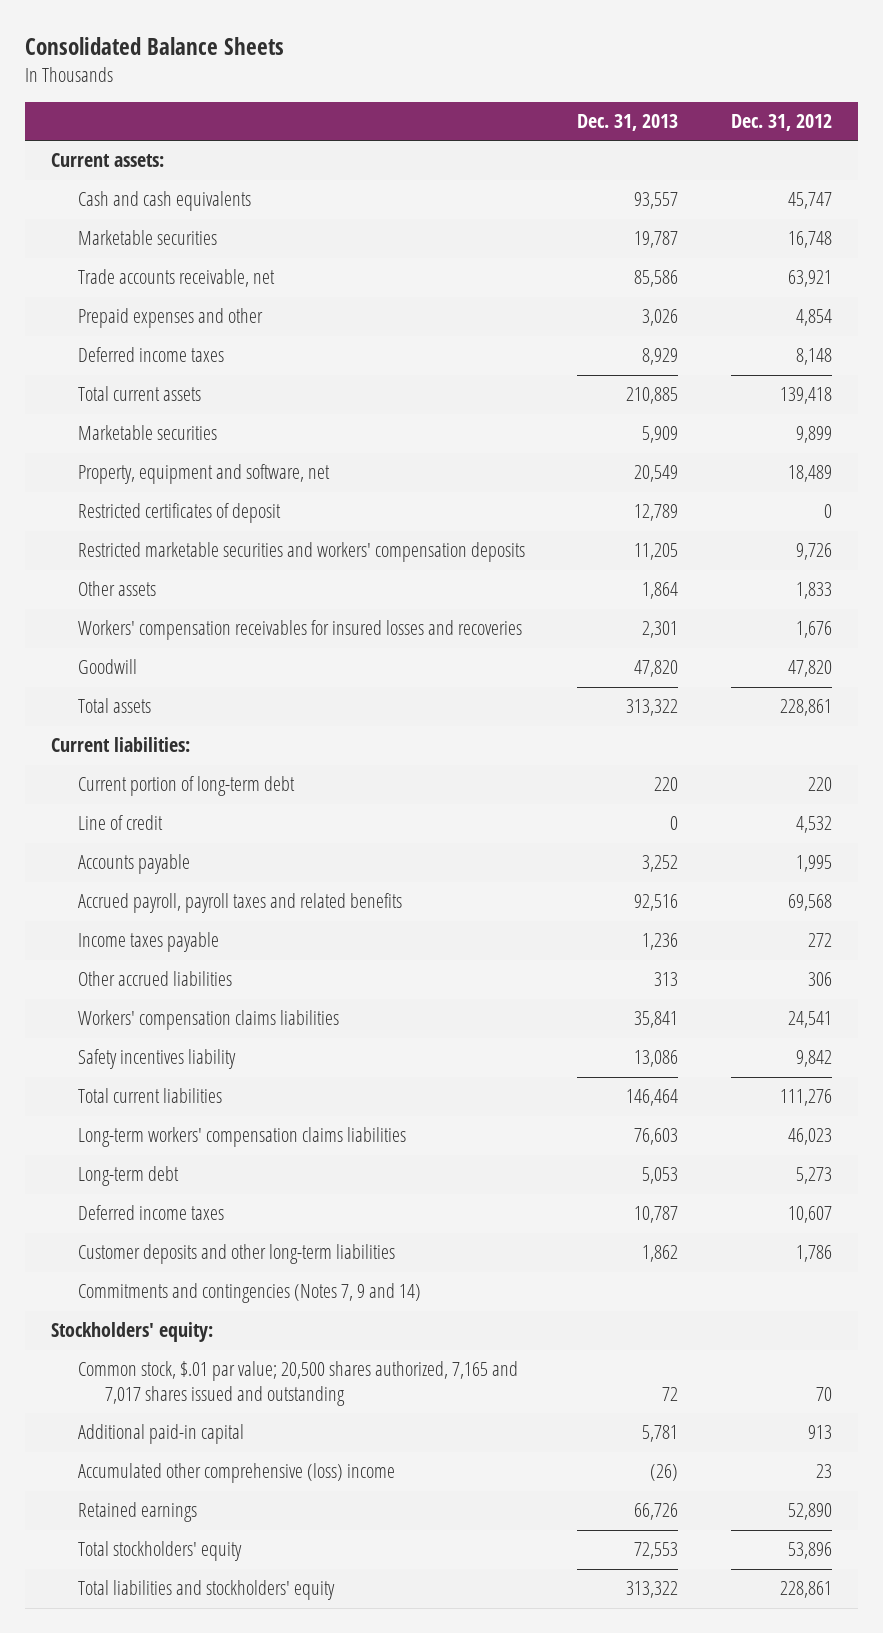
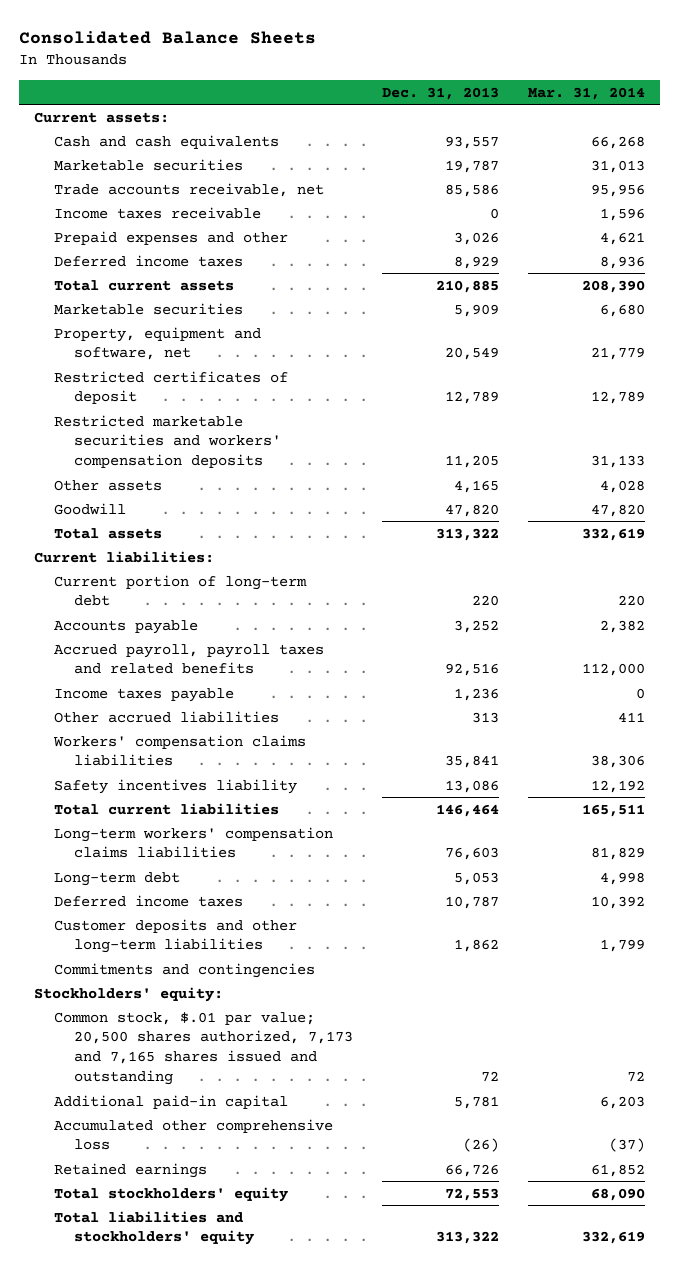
[730,114,832,132] Dec. 31, 2012 -> none
none -> [528,86,646,100] Mar. 31, 2014
none -> [53,206,261,219] Income taxes receivable
[77,620,522,641] Workers' compensation receivables for insured losses and recoveries -> none
[642,582,679,600] 1,864 -> [454,479,500,493] 4,165
[77,815,163,831] Line of credit -> none
[77,1283,421,1304] Commitments and contingencies (Notes 7, 9 and 14) -> [53,962,315,978] Commitments and contingencies
[77,1361,518,1406] Common stock, $.01 par value; 20,500 shares authorized, 7,165 and 7,017 shares issued and outstanding -> [53,1011,354,1085] Common stock, $.01 par value; 20,500 shares authorized, 7,173 and 7,165 shares issued and outstanding
[77,1463,395,1484] Accumulated other comprehensive (loss) income -> [53,1118,333,1151] Accumulated other comprehensive loss

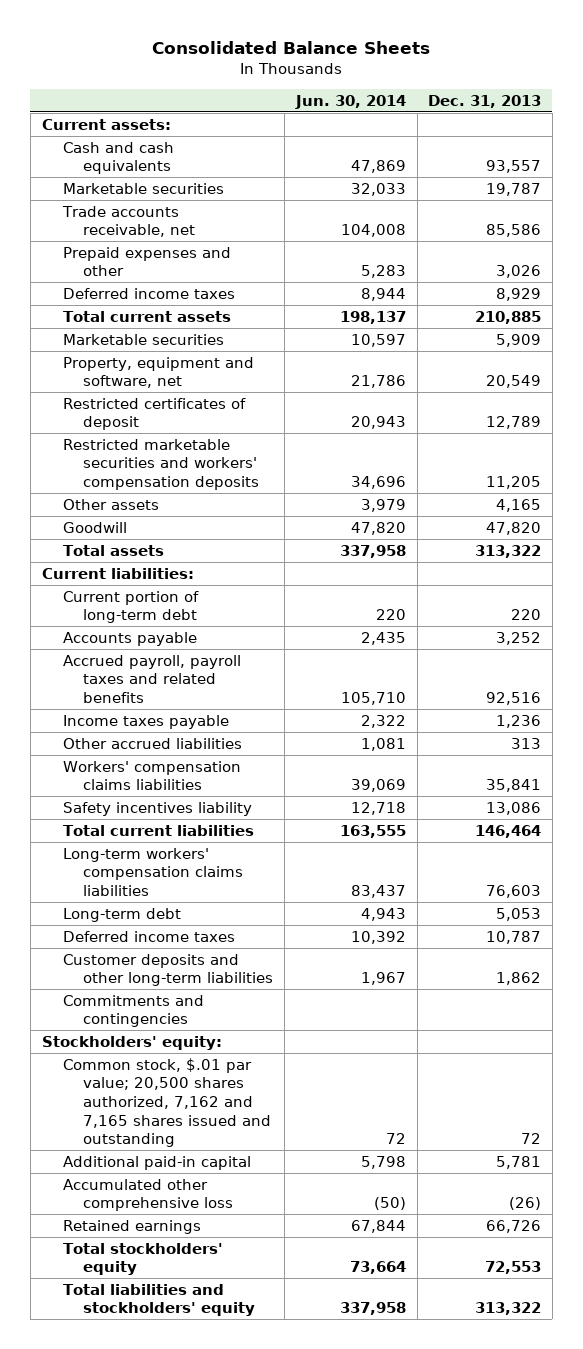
[528,86,646,100] Mar. 31, 2014 -> none
none -> [294,94,406,109] Jun. 30, 2014
[53,206,261,219] Income taxes receivable -> none
[53,1011,354,1085] Common stock, $.01 par value; 20,500 shares authorized, 7,173 and 7,165 shares issued and outstanding -> [62,1057,272,1148] Common stock, $.01 par value; 20,500 shares authorized, 7,162 and 7,165 shares issued and outstanding

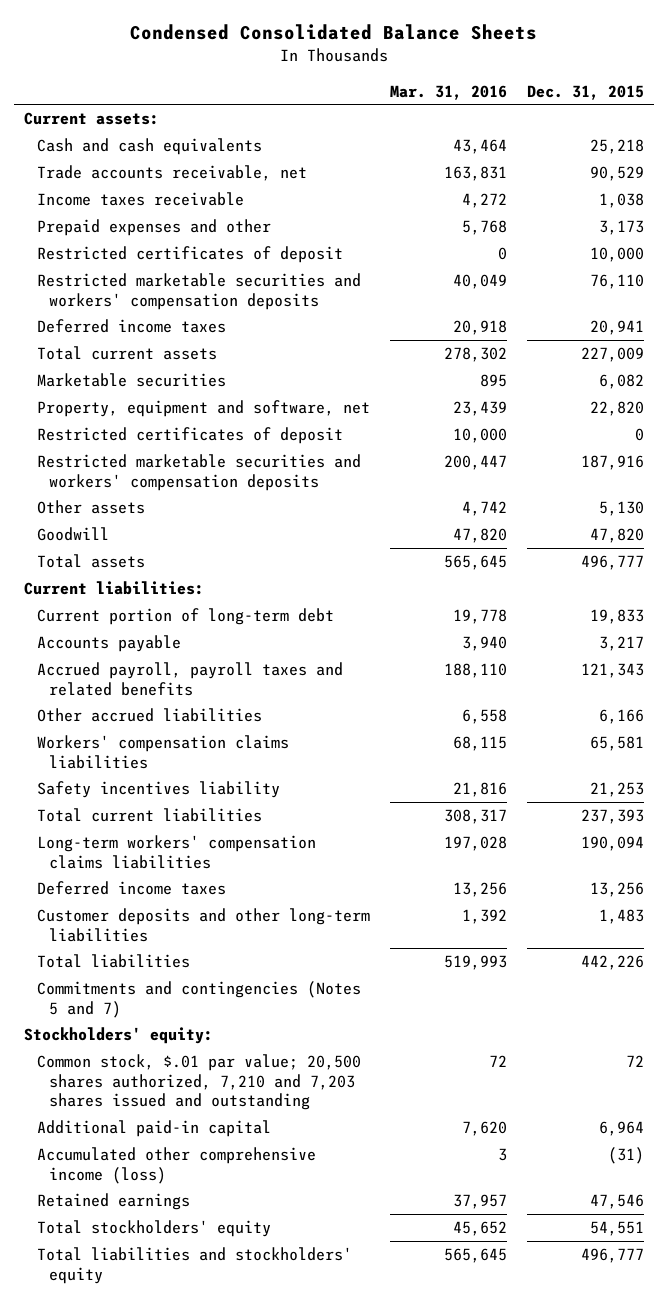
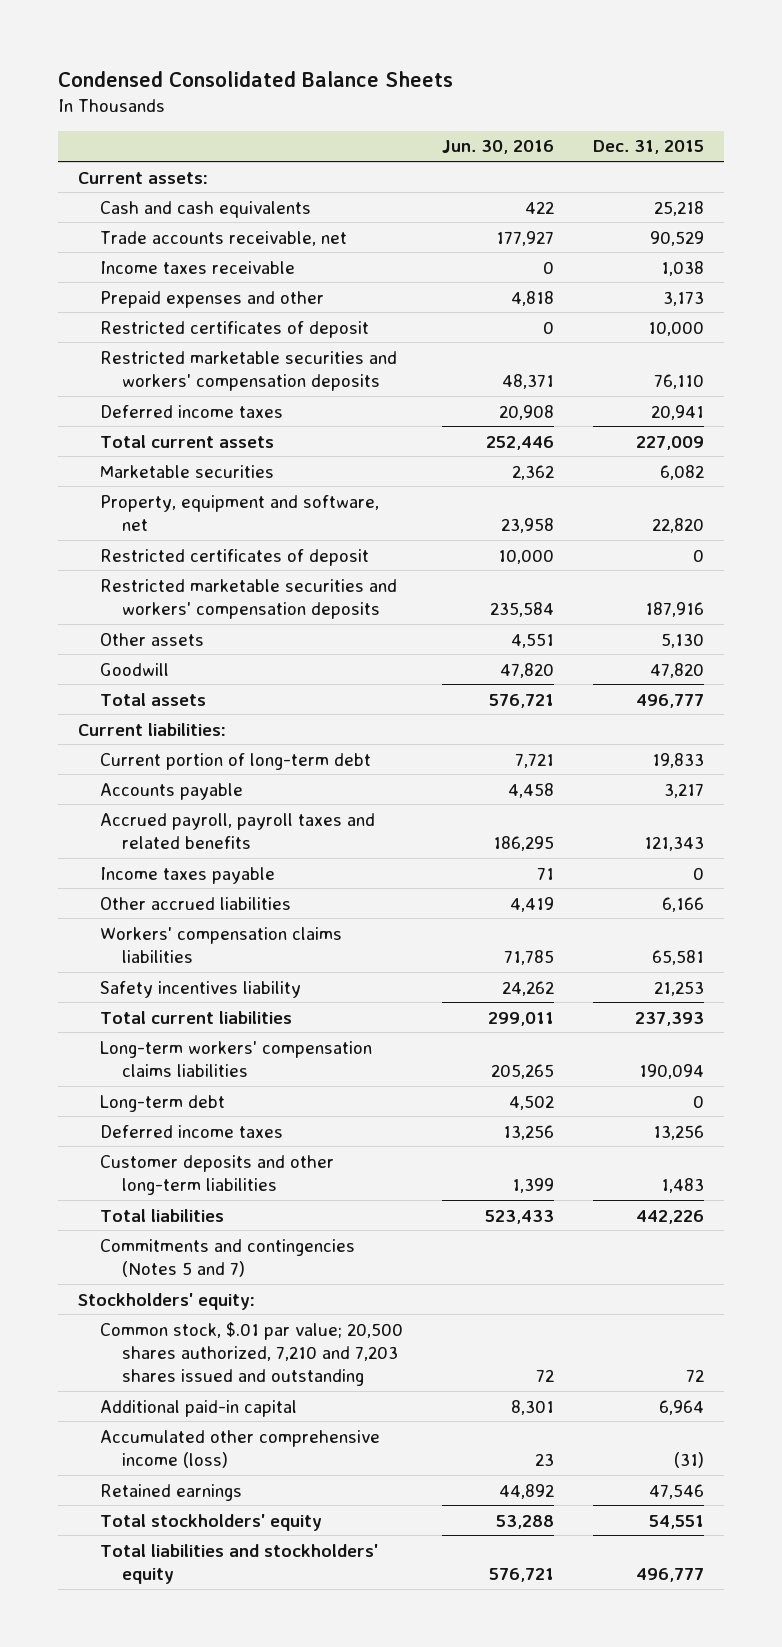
[389,84,507,100] Mar. 31, 2016 -> none
none -> [441,140,554,155] Jun. 30, 2016
none -> [99,866,275,884] Income taxes payable
none -> [99,1094,225,1112] Long-term debt

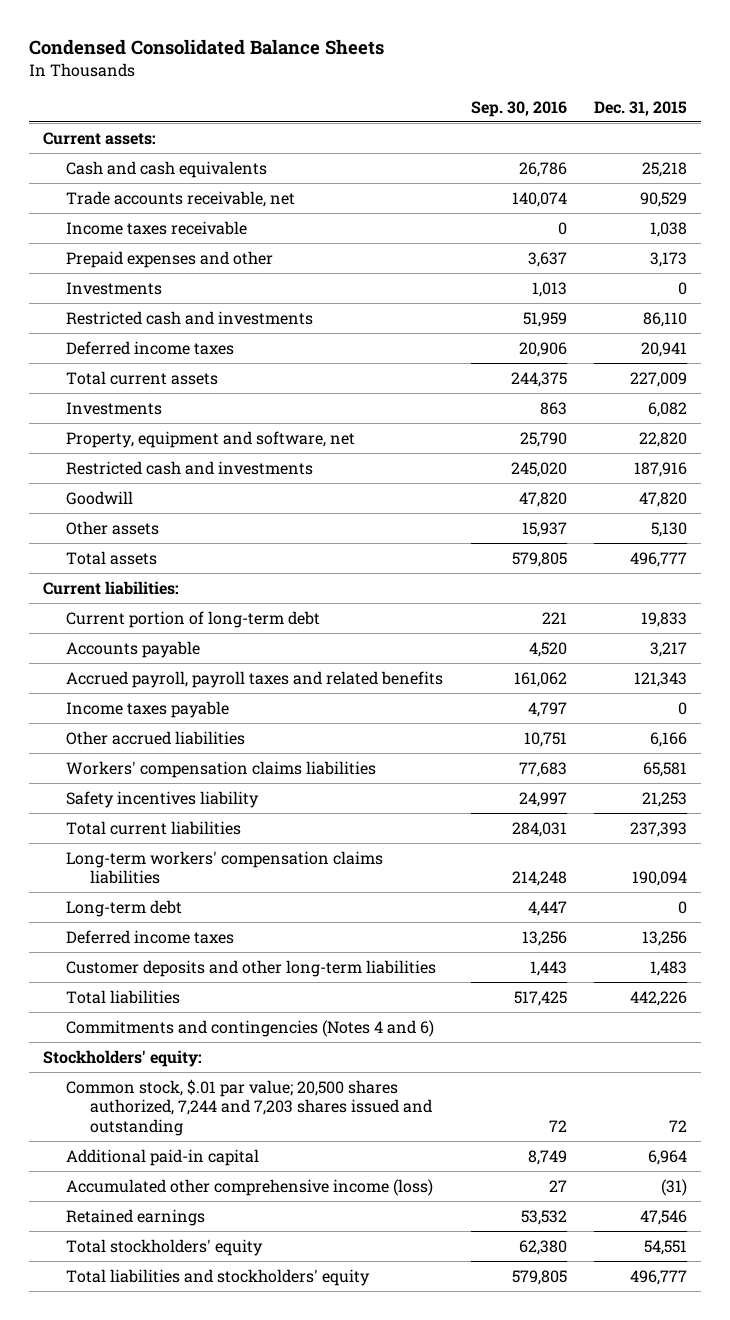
[441,140,554,155] Jun. 30, 2016 -> none
none -> [470,100,567,117] Sep. 30, 2016
[99,320,369,338] Restricted certificates of deposit -> none
[99,350,397,391] Restricted marketable securities and workers' compensation deposits -> none
none -> [66,281,163,295] Investments
none -> [66,310,314,325] Restricted cash and investments
[99,464,274,478] Marketable securities -> [66,401,163,415] Investments
[99,548,369,566] Restricted certificates of deposit -> none
[99,578,397,619] Restricted marketable securities and workers' compensation deposits -> [66,460,314,475] Restricted cash and investments
[99,632,204,646] Other assets -> [66,520,160,535] Other assets
[99,1238,355,1277] Commitments and contingencies (Notes 5 and 7) -> [66,1019,435,1037] Commitments and contingencies (Notes 4 and 6)
[99,1321,403,1387] Common stock, $.01 par value; 20,500 shares authorized, 7,210 and 7,203 shares issued and outstanding -> [66,1078,433,1136] Common stock, $.01 par value; 20,500 shares authorized, 7,244 and 7,203 shares issued and outstanding

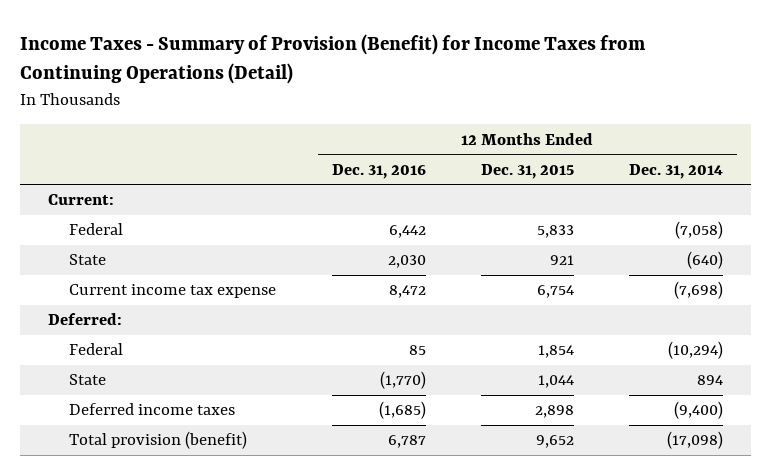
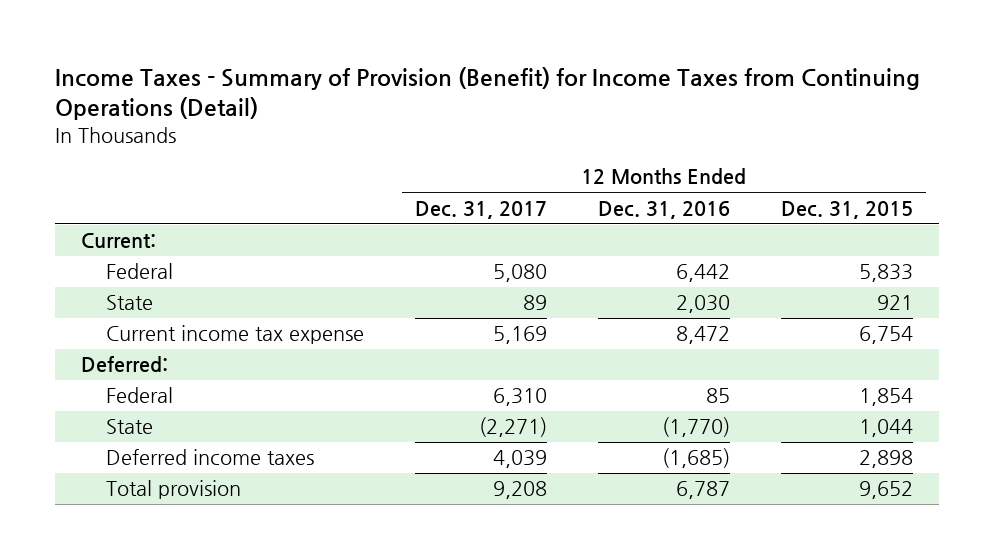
[629,163,724,179] Dec. 31, 2014 -> none
none -> [414,200,547,219] Dec. 31, 2017
[69,431,248,450] Total provision (benefit) -> [105,480,241,500] Total provision

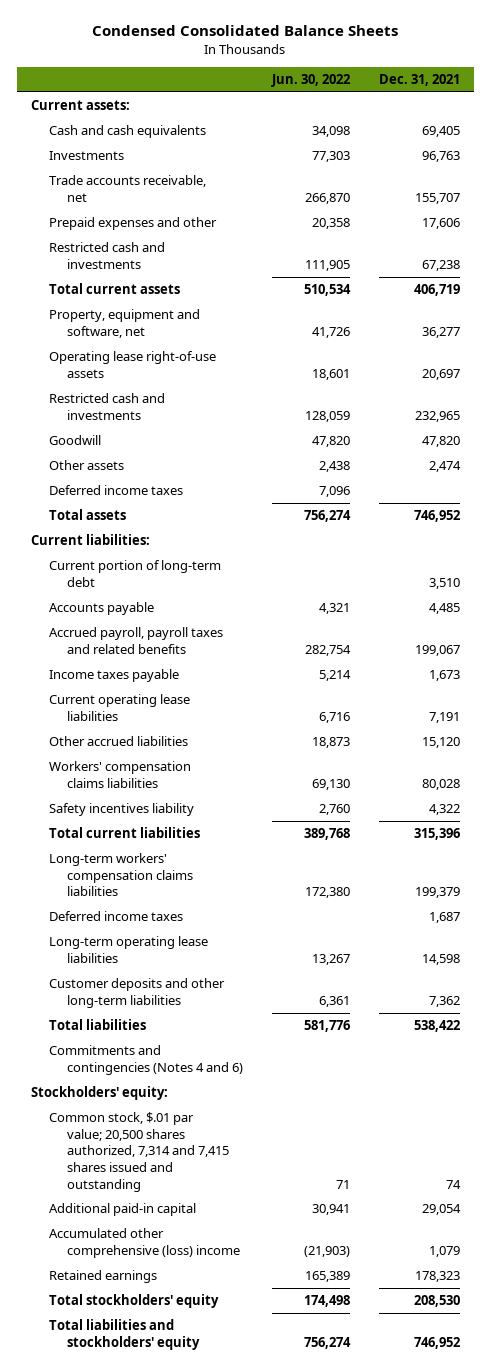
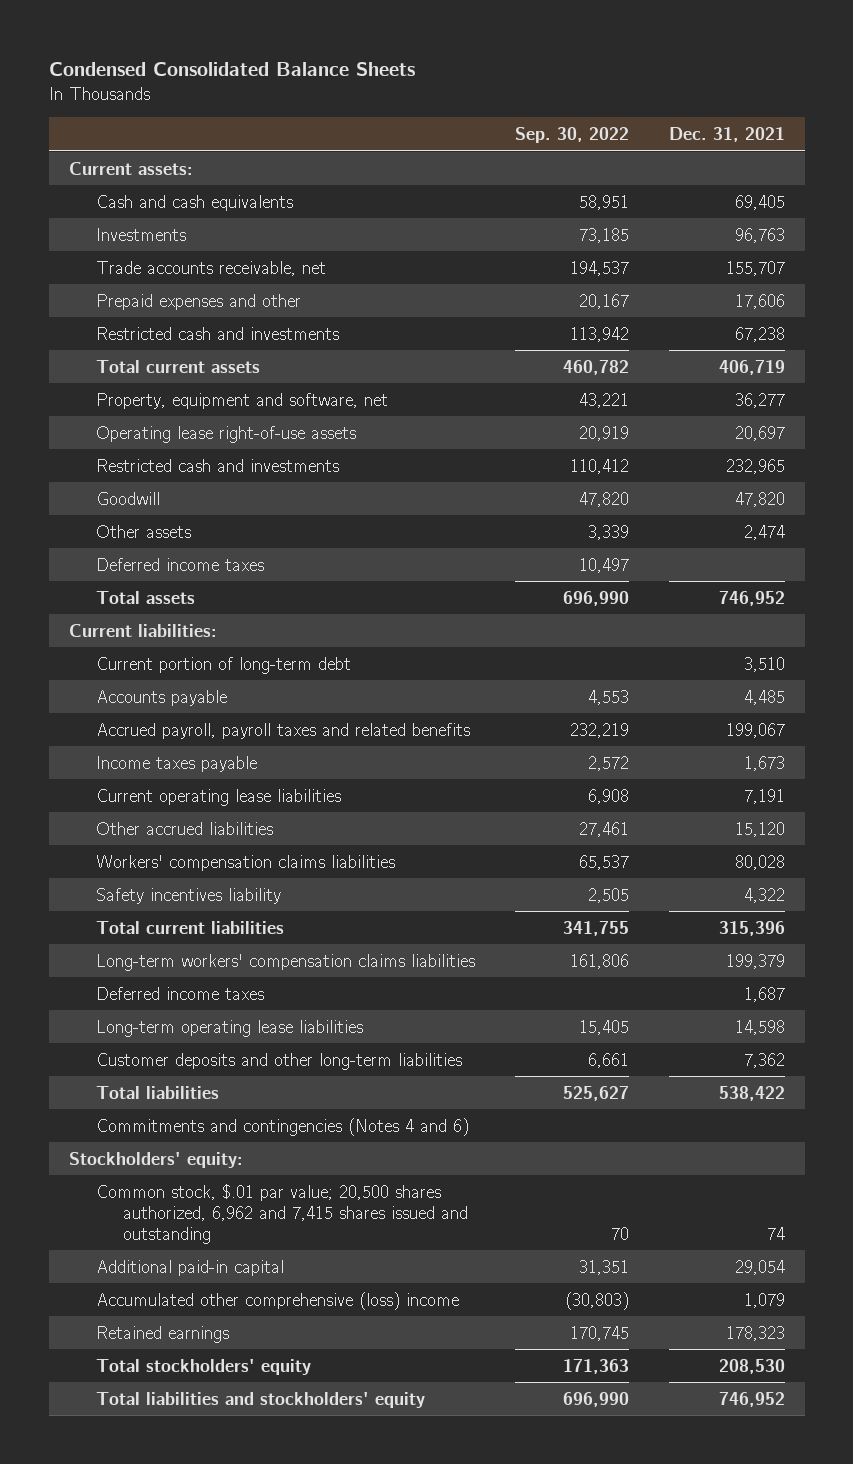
[271,73,351,87] Jun. 30, 2022 -> none
none -> [514,127,629,144] Sep. 30, 2022
[49,1112,230,1192] Common stock, $.01 par value; 20,500 shares authorized, 7,314 and 7,415 shares issued and outstanding -> [95,1183,468,1244] Common stock, $.01 par value; 20,500 shares authorized, 6,962 and 7,415 shares issued and outstanding

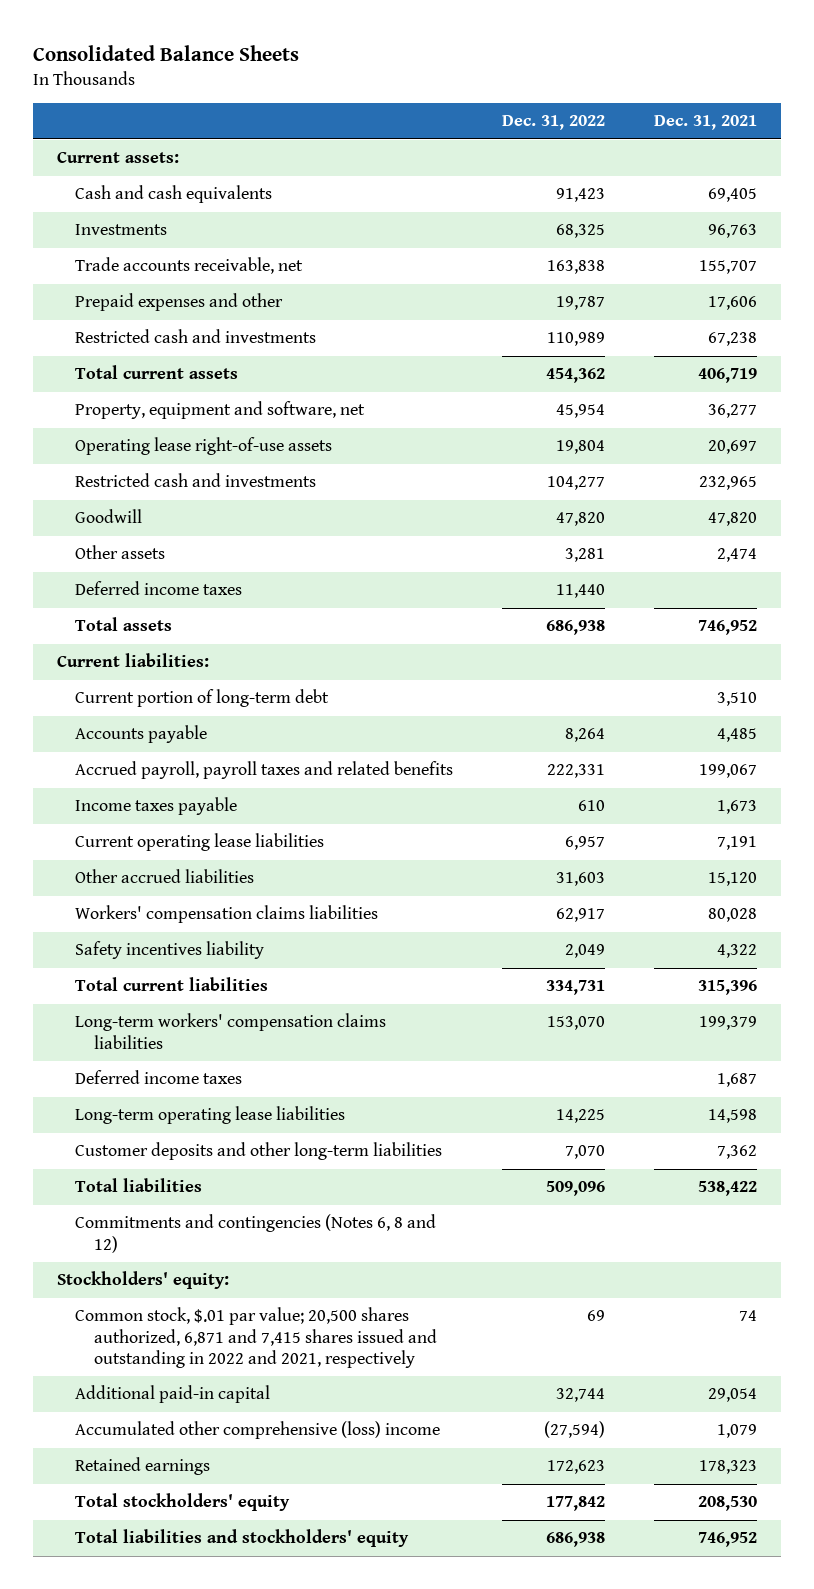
[48,61,415,76] Condensed Consolidated Balance Sheets -> [32,44,299,61] Consolidated Balance Sheets
[514,127,629,144] Sep. 30, 2022 -> none
none -> [502,115,606,131] Dec. 31, 2022
[95,1117,469,1136] Commitments and contingencies (Notes 4 and 6) -> [75,1214,437,1253] Commitments and contingencies (Notes 6, 8 and 12)
[95,1183,468,1244] Common stock, $.01 par value; 20,500 shares authorized, 6,962 and 7,415 shares issued and outstanding -> [75,1307,437,1369] Common stock, $.01 par value; 20,500 shares authorized, 6,871 and 7,415 shares issued and outstanding in 2022 and 2021, respectively

